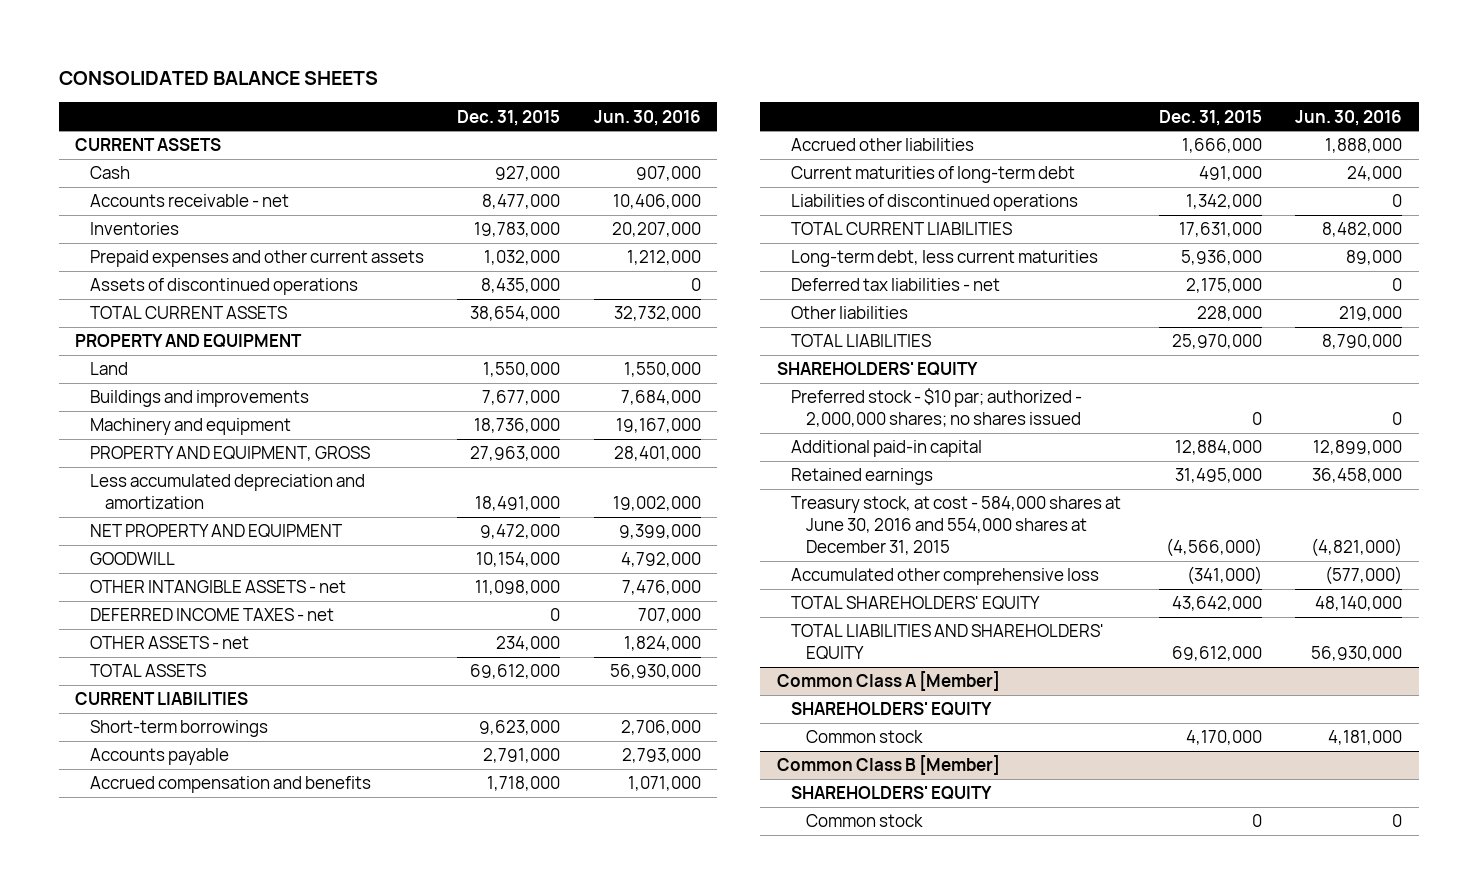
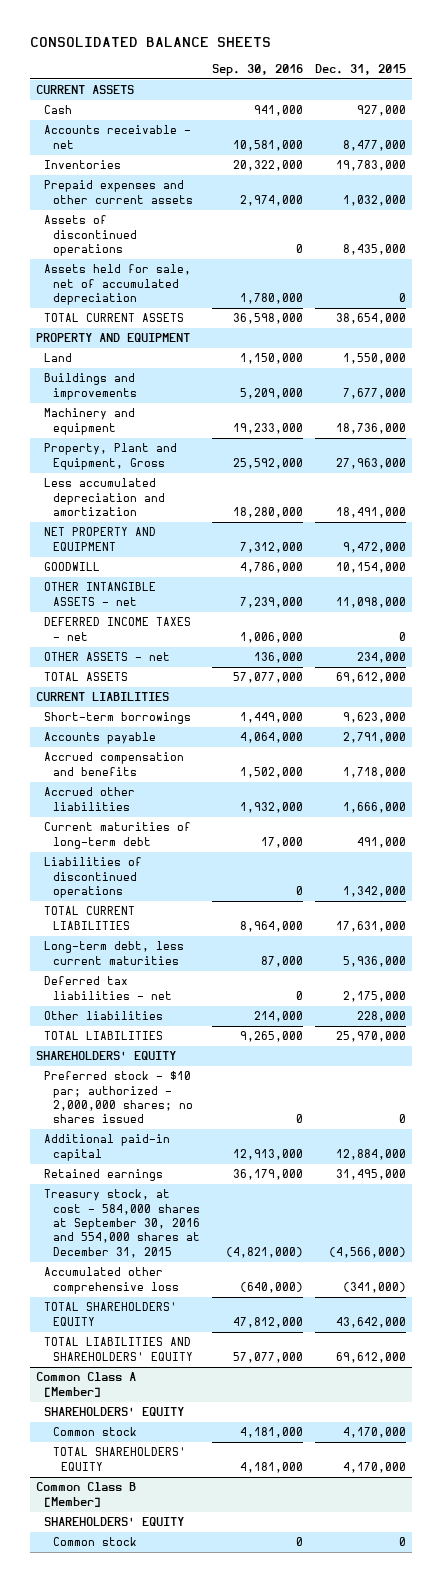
[593,109,701,126] Jun. 30, 2016 -> none
none -> [211,64,303,77] Sep. 30, 2016
none -> [44,264,192,306] Assets held for sale, net of accumulated depreciation
[89,446,370,462] PROPERTY AND EQUIPMENT, GROSS -> [44,443,178,470] Property, Plant and Equipment, Gross
[791,496,1122,555] Treasury stock, at cost - 584,000 shares at June 30, 2016 and 554,000 shares at December 31, 2015 -> [44,1189,200,1258] Treasury stock, at cost - 584,000 shares at September 30, 2016 and 554,000 shares at December 31, 2015
none -> [52,1447,186,1471] TOTAL SHAREHOLDERS' EQUITY

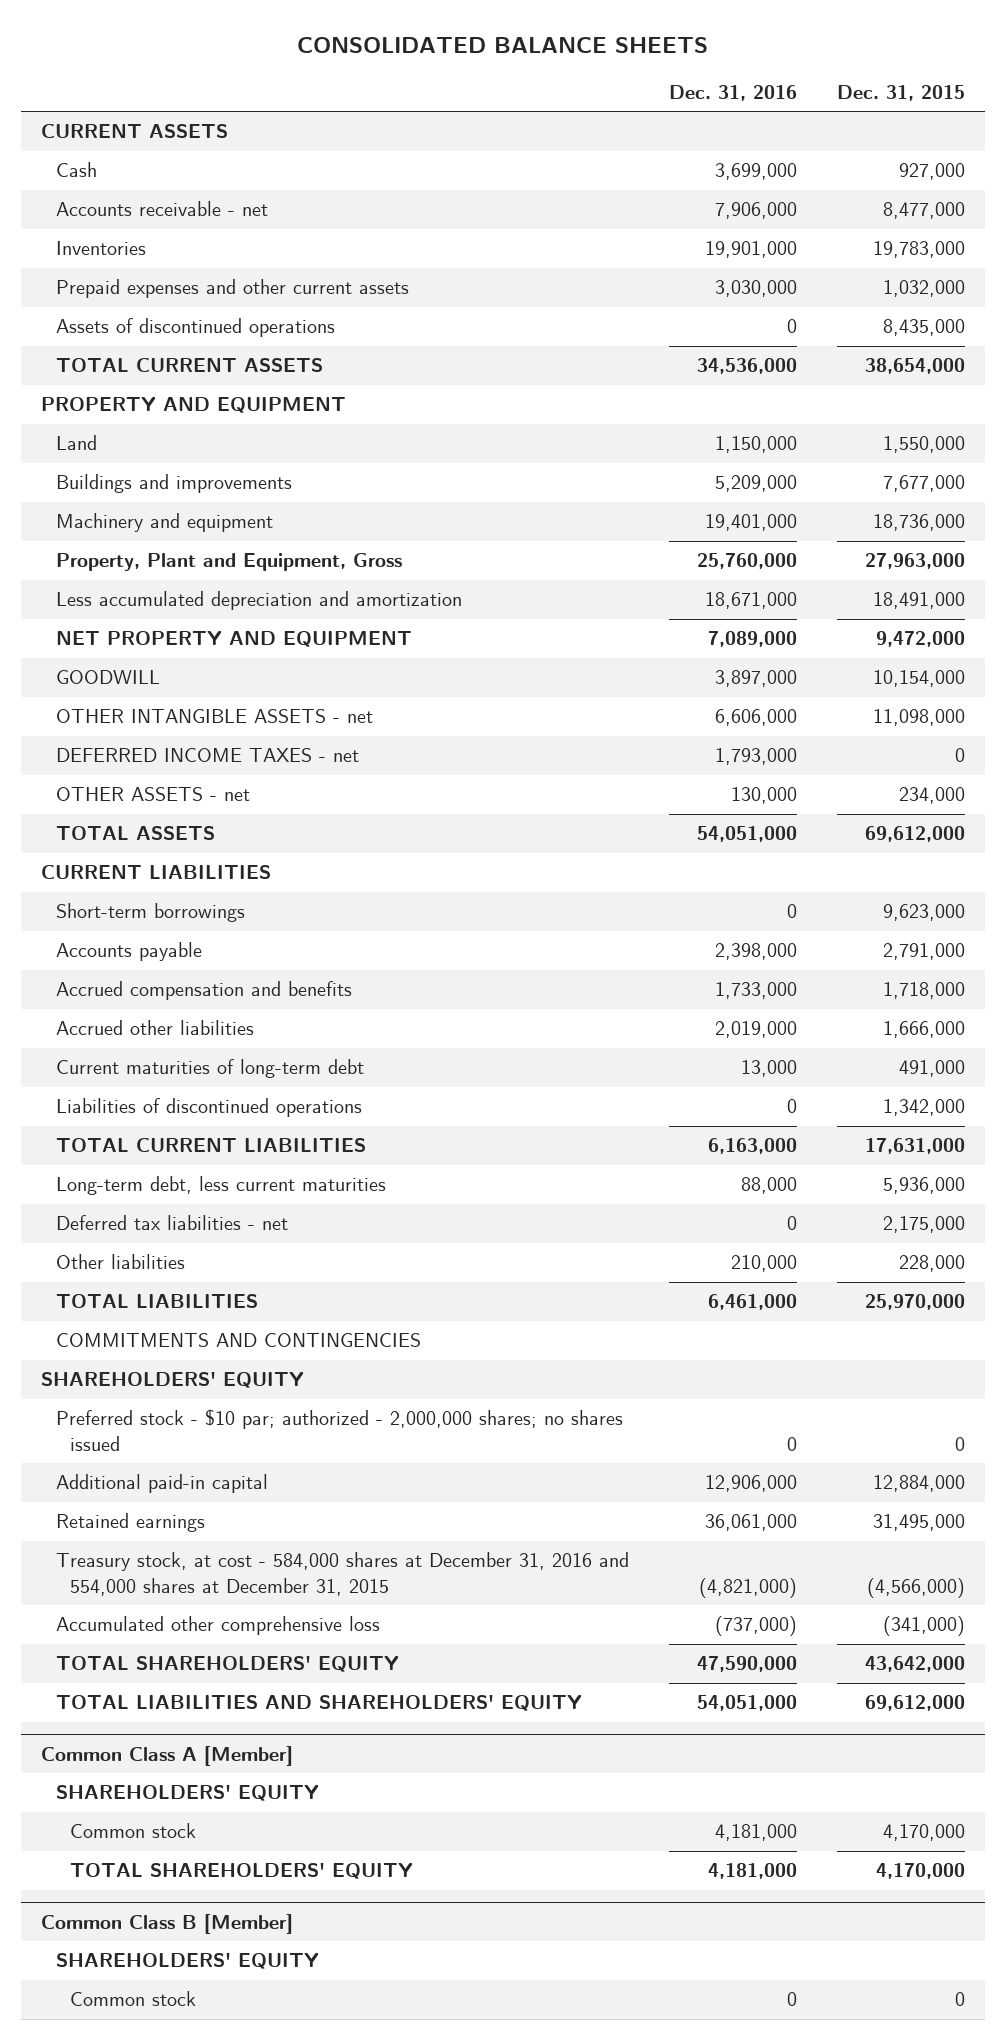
[211,64,303,77] Sep. 30, 2016 -> none
none -> [668,84,797,101] Dec. 31, 2016
[44,264,192,306] Assets held for sale, net of accumulated depreciation -> none
none -> [55,1333,421,1348] COMMITMENTS AND CONTINGENCIES
[44,1189,200,1258] Treasury stock, at cost - 584,000 shares at September 30, 2016 and 554,000 shares at December 31, 2015 -> [55,1552,629,1596] Treasury stock, at cost - 584,000 shares at December 31, 2016 and 554,000 shares at December 31, 2015

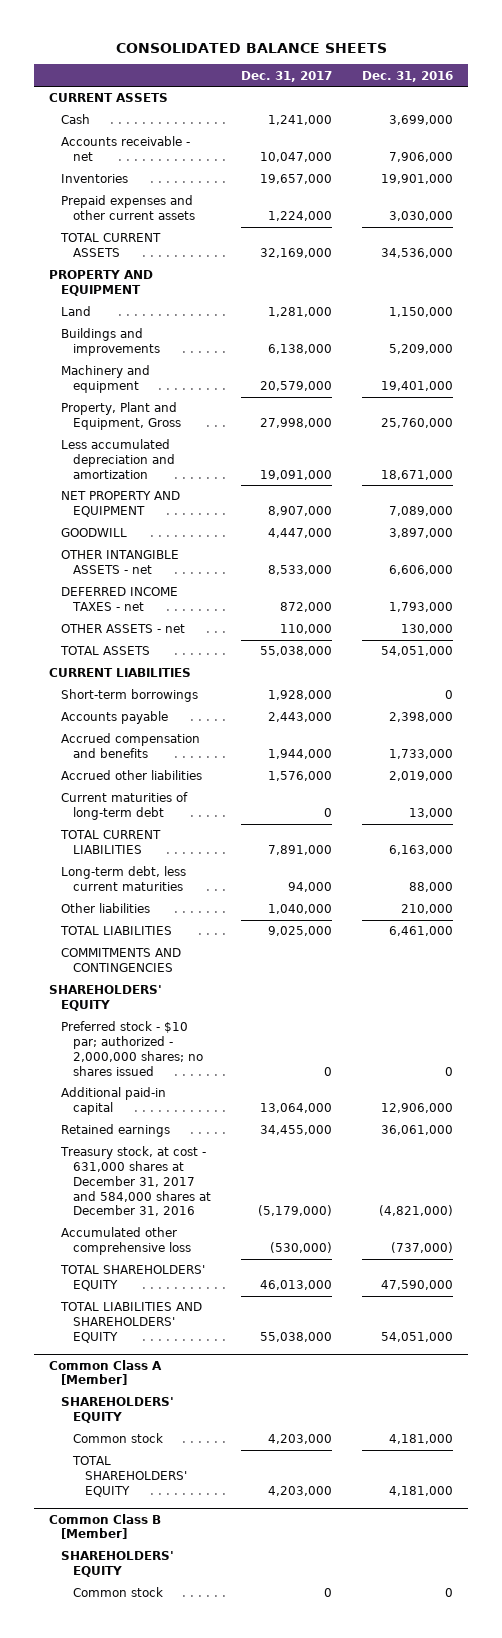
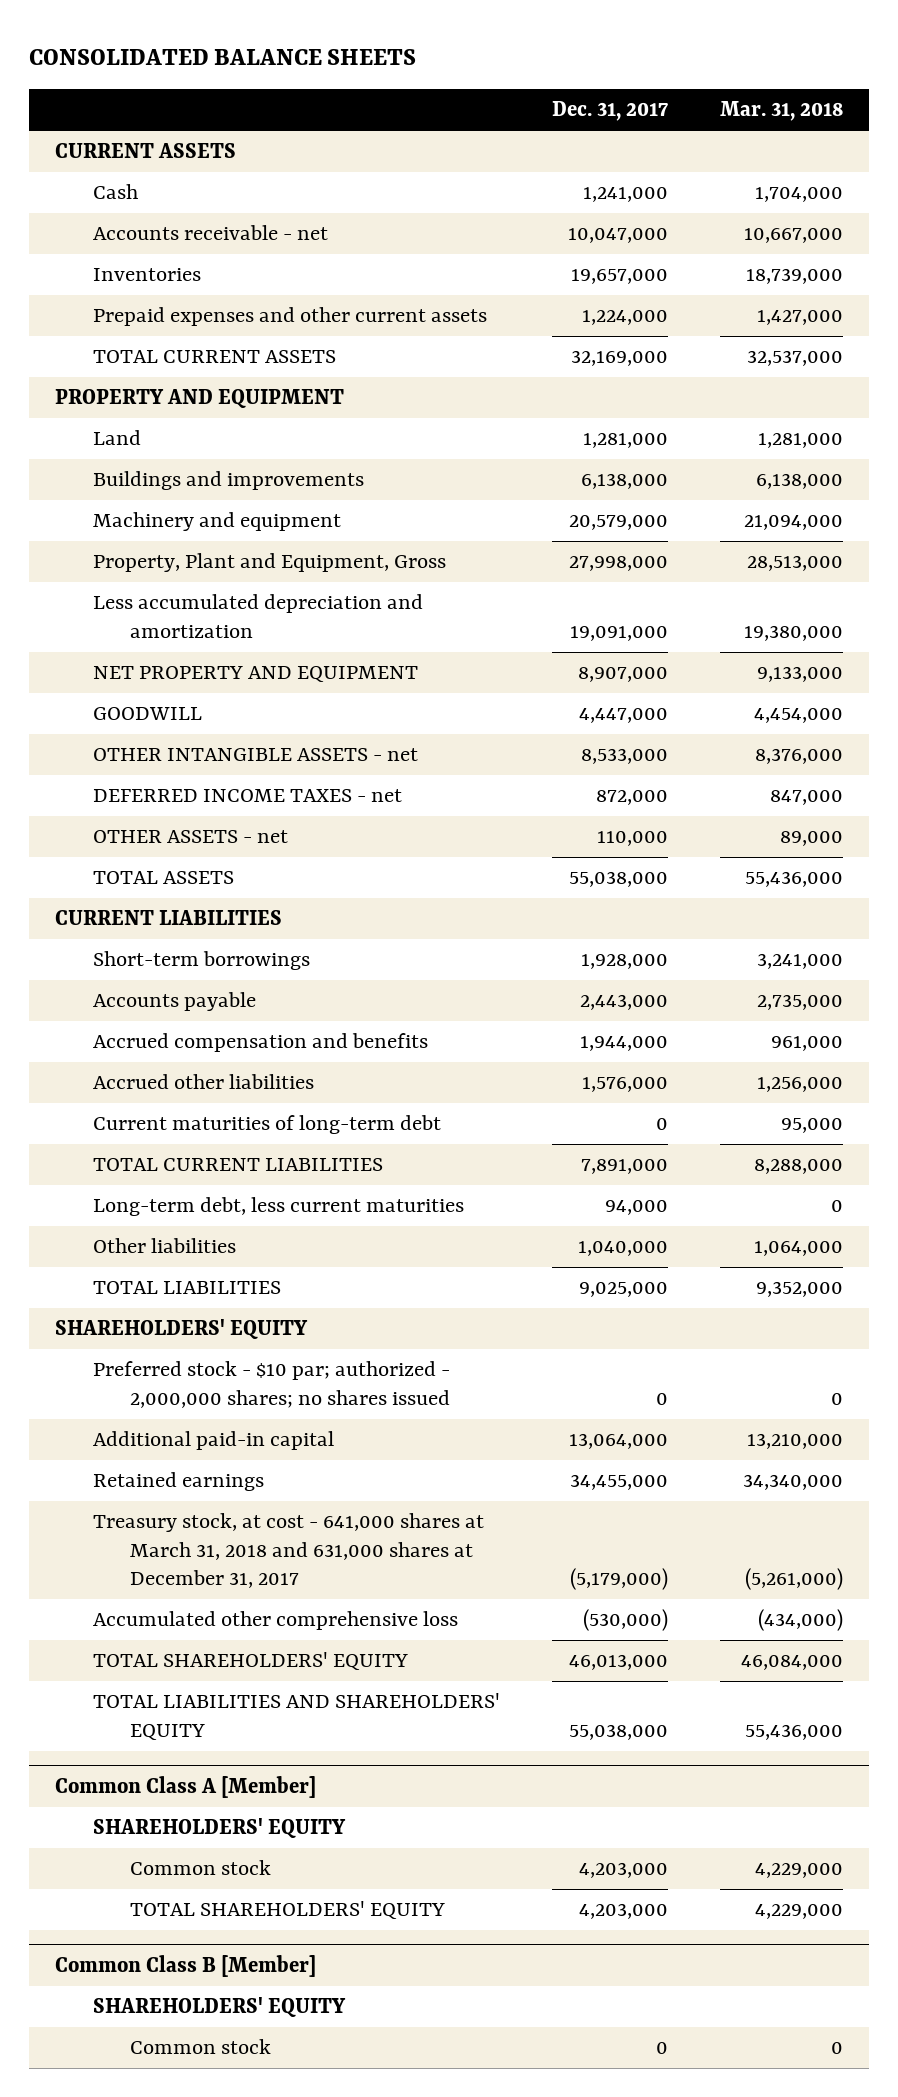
[361,70,453,82] Dec. 31, 2016 -> none
none -> [719,101,843,122] Mar. 31, 2018
[61,948,182,973] COMMITMENTS AND CONTINGENCIES -> none
[60,1146,212,1217] Treasury stock, at cost - 631,000 shares at December 31, 2017 and 584,000 shares at December 31, 2016 -> [92,1513,484,1589] Treasury stock, at cost - 641,000 shares at March 31, 2018 and 631,000 shares at December 31, 2017

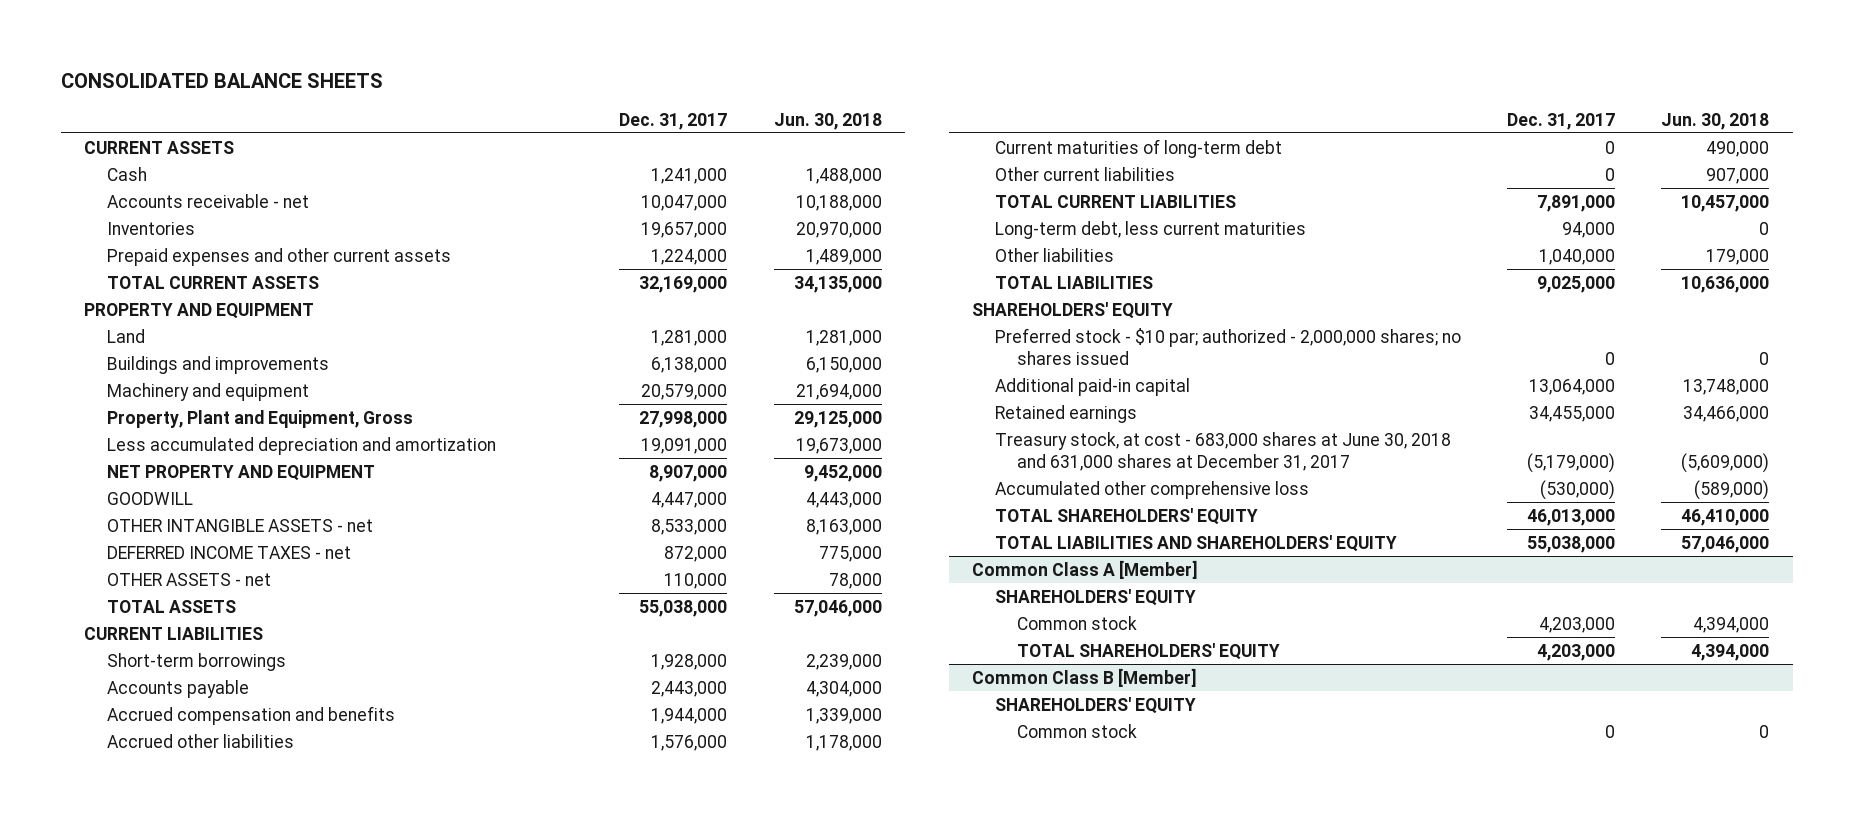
[719,101,843,122] Mar. 31, 2018 -> none
none -> [773,112,882,130] Jun. 30, 2018
none -> [994,166,1175,181] Other current liabilities
[92,1513,484,1589] Treasury stock, at cost - 641,000 shares at March 31, 2018 and 631,000 shares at December 31, 2017 -> [994,431,1451,471] Treasury stock, at cost - 683,000 shares at June 30, 2018 and 631,000 shares at December 31, 2017

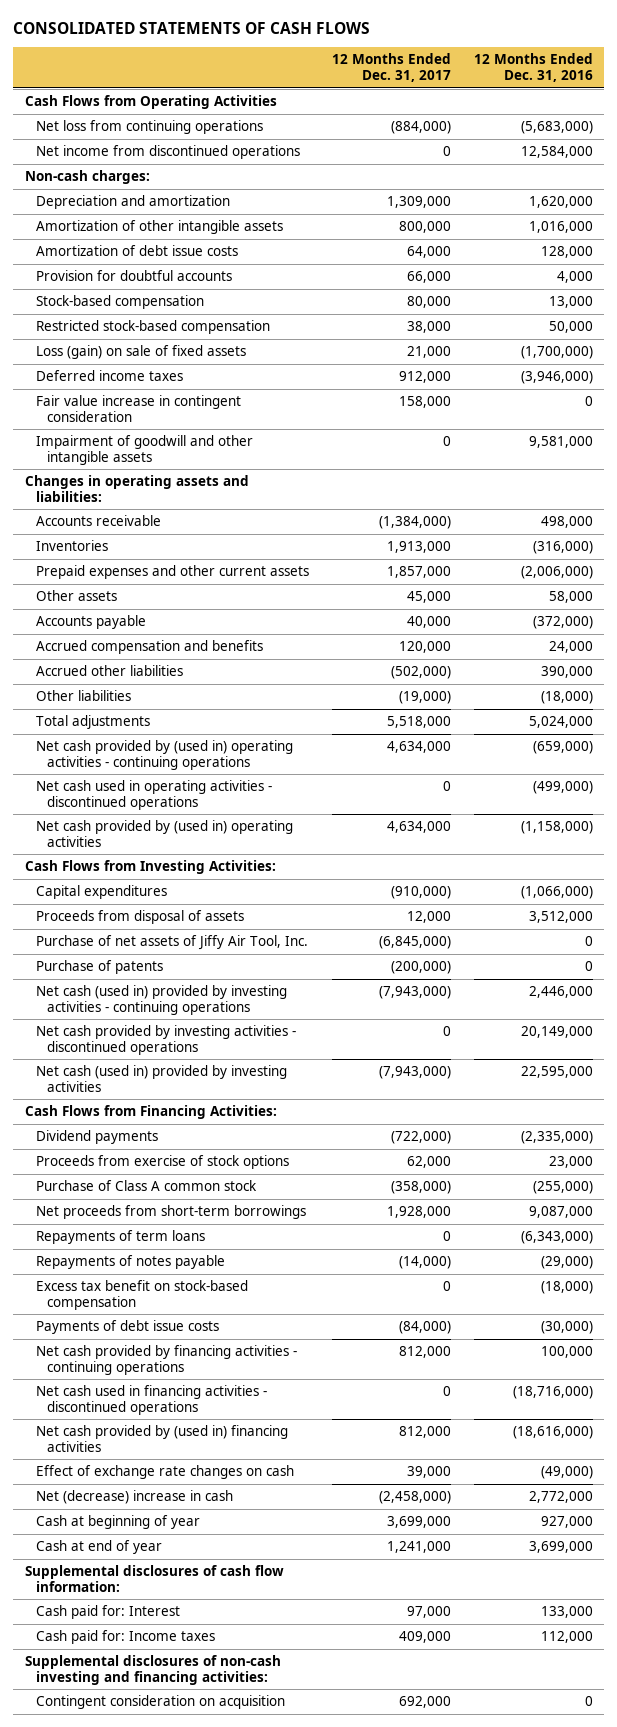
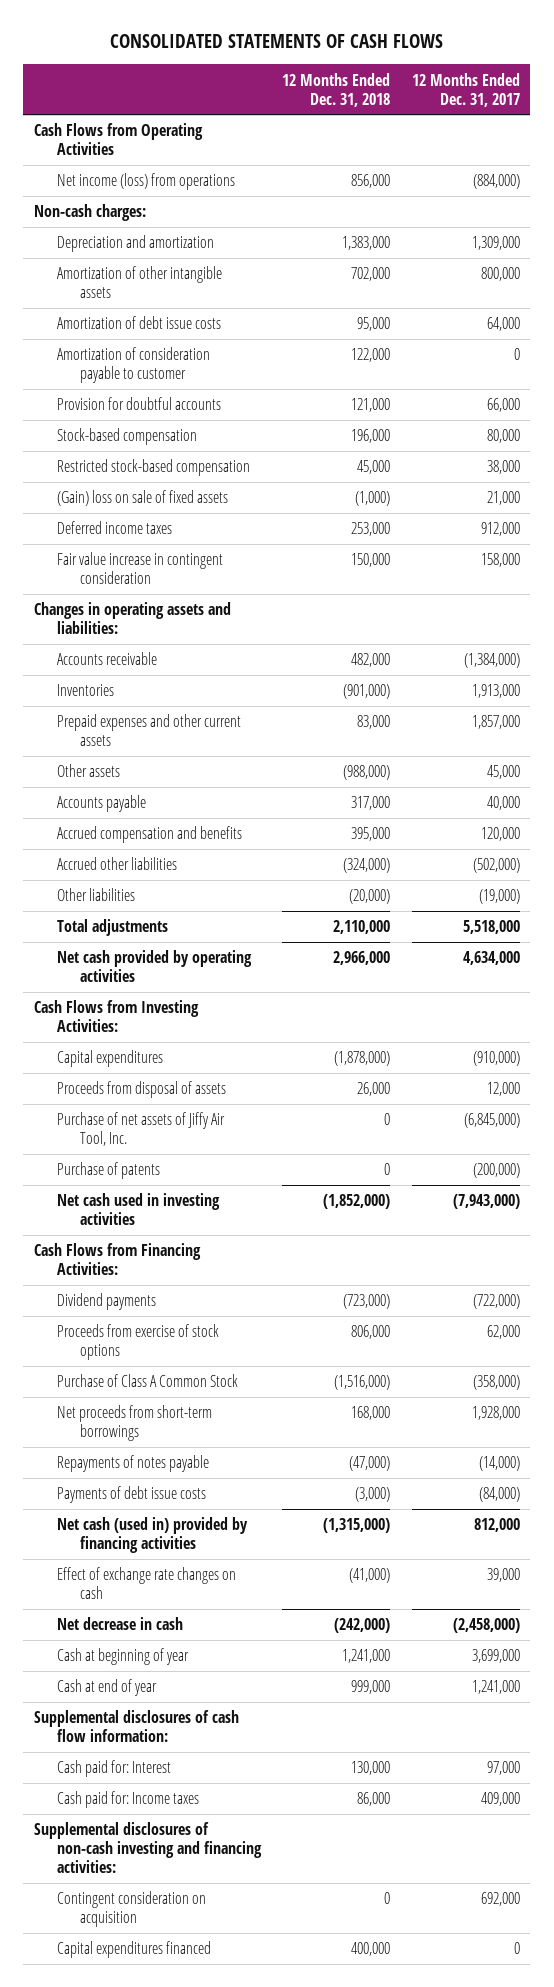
[473,53,593,83] 12 Months Ended Dec. 31, 2016 -> none
none -> [282,72,391,107] 12 Months Ended Dec. 31, 2018
[36,145,301,160] Net income from discontinued operations -> none
[36,120,264,135] Net loss from continuing operations -> [56,173,235,191] Net income (loss) from operations
none -> [56,347,210,384] Amortization of consideration payable to customer
[36,345,247,360] Loss (gain) on sale of fixed assets -> [56,490,228,507] (Gain) loss on sale of fixed assets
[36,435,254,465] Impairment of goodwill and other intangible assets -> none
[36,740,294,770] Net cash provided by (used in) operating activities - continuing operations -> none
[36,780,273,810] Net cash used in operating activities - discontinued operations -> none
[36,820,294,847] Net cash provided by (used in) operating activities -> [56,950,252,983] Net cash provided by operating activities
[36,985,288,1015] Net cash (used in) provided by investing activities - continuing operations -> none
[36,1025,297,1055] Net cash provided by investing activities - discontinued operations -> none
[36,1065,288,1092] Net cash (used in) provided by investing activities -> [56,1193,220,1226] Net cash used in investing activities
[36,1180,258,1192] Purchase of Class A common stock -> [56,1374,238,1388] Purchase of Class A Common Stock
[36,1230,206,1245] Repayments of term loans -> none
[36,1280,249,1310] Excess tax benefit on stock-based compensation -> none
[36,1345,298,1375] Net cash provided by financing activities - continuing operations -> none
[36,1385,268,1415] Net cash used in financing activities - discontinued operations -> none
[36,1425,289,1452] Net cash provided by (used in) financing activities -> [56,1517,248,1554] Net cash (used in) provided by financing activities
[36,1490,234,1505] Net (decrease) increase in cash -> [56,1617,183,1631] Net decrease in cash
none -> [56,1941,211,1959] Capital expenditures financed

